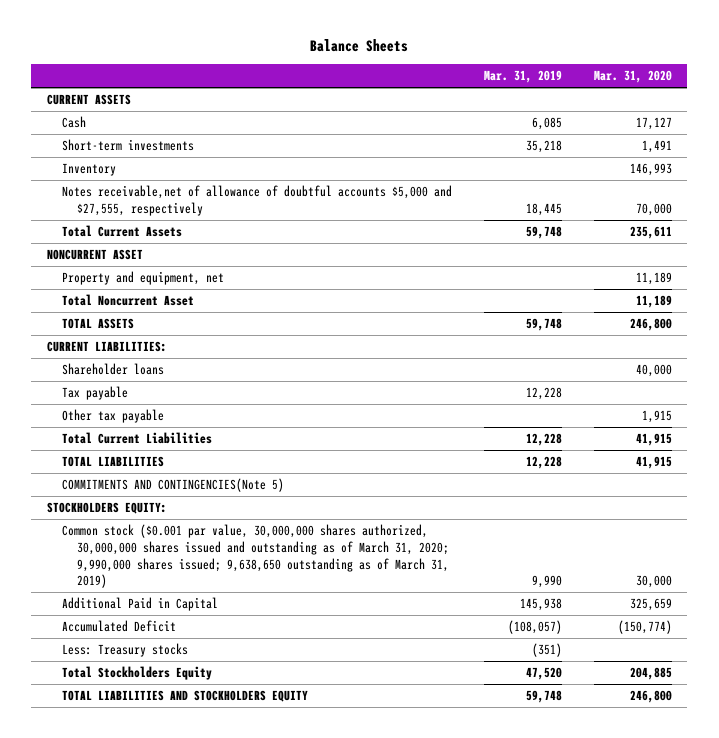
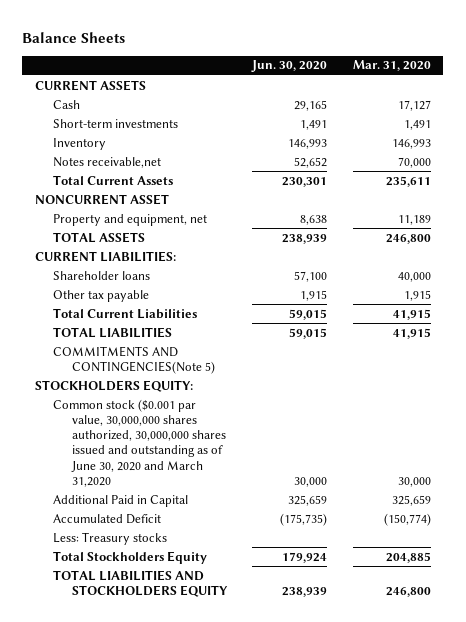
[483,70,562,84] Mar. 31, 2019 -> none
none -> [251,60,328,73] Jun. 30, 2020
[61,184,452,216] Notes receivable,net of allowance of doubtful accounts $5,000 and $27,555, respectively -> [53,156,162,168] Notes receivable,net
[61,293,194,306] Total Noncurrent Asset -> none
[61,385,128,400] Tax payable -> none
[61,523,449,589] Common stock ($0.001 par value, 30,000,000 shares authorized, 30,000,000 shares issued and outstanding as of March 31, 2020; 9,990,000 shares issued; 9,638,650 outstanding as of March 31, 2019) -> [53,398,227,487] Common stock ($0.001 par value, 30,000,000 shares authorized, 30,000,000 shares issued and outstanding as of June 30, 2020 and March 31,2020

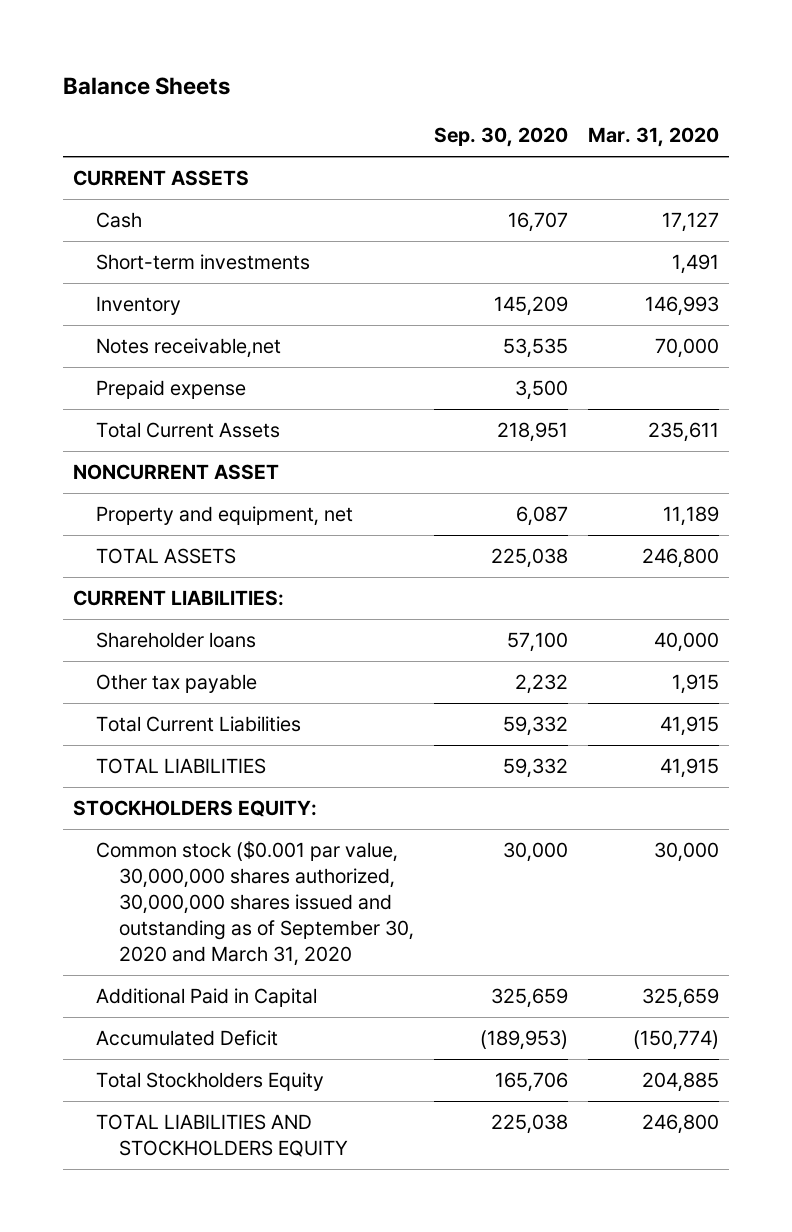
[251,60,328,73] Jun. 30, 2020 -> none
none -> [434,127,569,148] Sep. 30, 2020
none -> [96,380,247,400] Prepaid expense
[53,345,216,375] COMMITMENTS AND CONTINGENCIES(Note 5) -> none
[53,398,227,487] Common stock ($0.001 par value, 30,000,000 shares authorized, 30,000,000 shares issued and outstanding as of June 30, 2020 and March 31,2020 -> [96,841,415,966] Common stock ($0.001 par value, 30,000,000 shares authorized, 30,000,000 shares issued and outstanding as of September 30, 2020 and March 31, 2020
[53,531,168,545] Less: Treasury stocks -> none

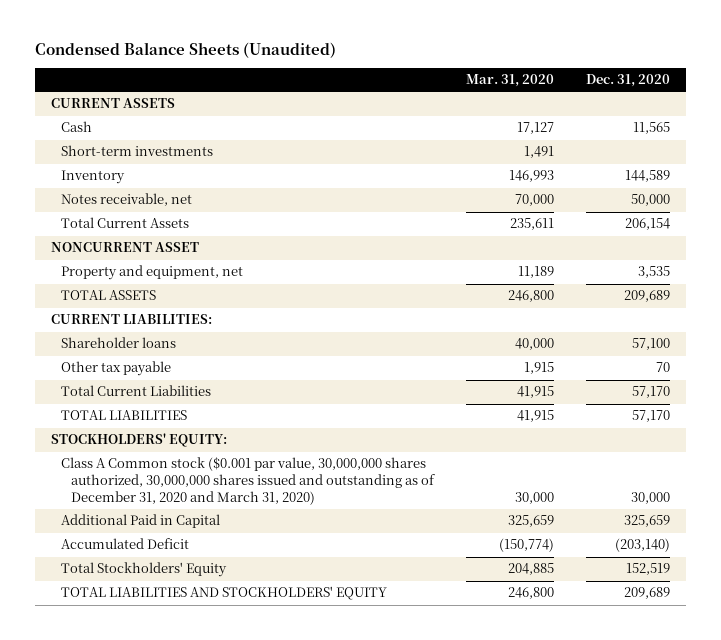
[62,77,230,96] Balance Sheets -> [34,41,336,58] Condensed Balance Sheets (Unaudited)
[434,127,569,148] Sep. 30, 2020 -> none
none -> [586,74,671,88] Dec. 31, 2020
[96,380,247,400] Prepaid expense -> none
[96,338,282,359] Notes receivable,net -> [61,193,193,207] Notes receivable, net
[73,800,318,818] STOCKHOLDERS EQUITY: -> [50,433,227,448] STOCKHOLDERS' EQUITY:
[96,841,415,966] Common stock ($0.001 par value, 30,000,000 shares authorized, 30,000,000 shares issued and outstanding as of September 30, 2020 and March 31, 2020 -> [61,457,436,505] Class A Common stock ($0.001 par value, 30,000,000 shares authorized, 30,000,000 shares issued and outstanding as of December 31, 2020 and March 31, 2020)
[96,1072,325,1092] Total Stockholders Equity -> [61,562,228,578] Total Stockholders' Equity
[96,1114,349,1157] TOTAL LIABILITIES AND STOCKHOLDERS EQUITY -> [61,586,388,601] TOTAL LIABILITIES AND STOCKHOLDERS' EQUITY

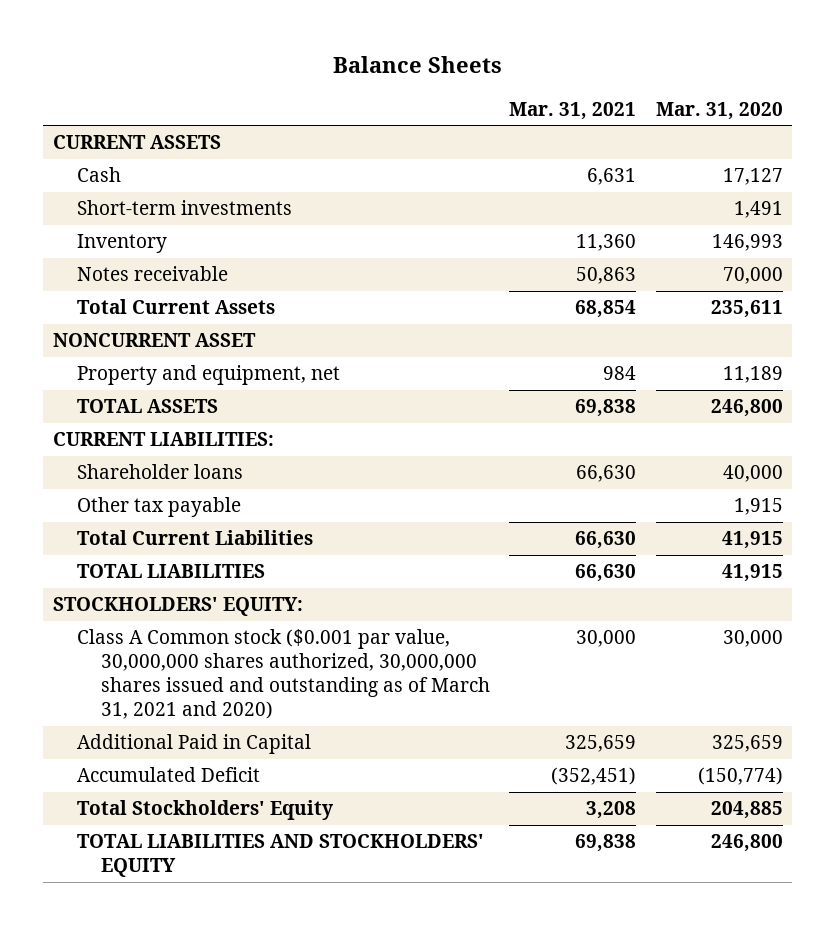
[34,41,336,58] Condensed Balance Sheets (Unaudited) -> [332,56,502,74] Balance Sheets
[586,74,671,88] Dec. 31, 2020 -> none
none -> [509,101,637,120] Mar. 31, 2021
[61,193,193,207] Notes receivable, net -> [76,266,228,282] Notes receivable
[61,457,436,505] Class A Common stock ($0.001 par value, 30,000,000 shares authorized, 30,000,000 shares issued and outstanding as of December 31, 2020 and March 31, 2020) -> [76,629,490,719] Class A Common stock ($0.001 par value, 30,000,000 shares authorized, 30,000,000 shares issued and outstanding as of March 31, 2021 and 2020)

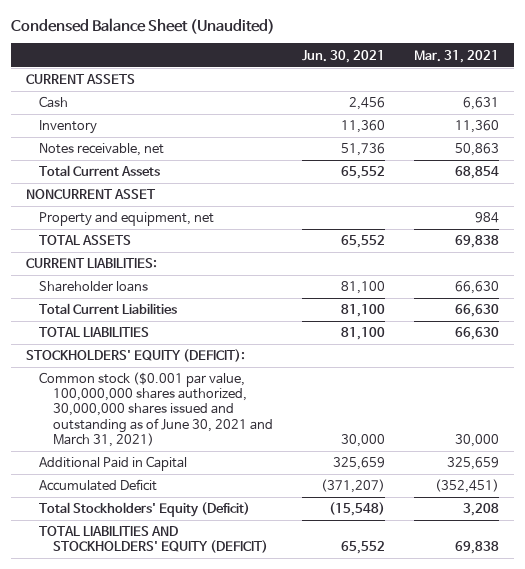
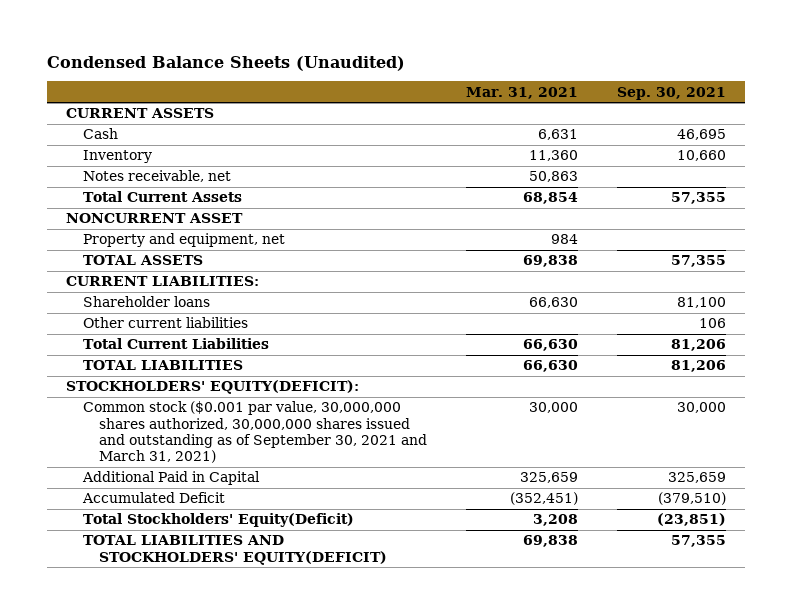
[11,17,276,34] Condensed Balance Sheet (Unaudited) -> [46,55,405,71] Condensed Balance Sheets (Unaudited)
[301,49,385,63] Jun. 30, 2021 -> none
none -> [616,86,726,100] Sep. 30, 2021
none -> [82,317,248,329] Other current liabilities
[25,349,245,363] STOCKHOLDERS' EQUITY (DEFICIT): -> [66,380,360,395] STOCKHOLDERS' EQUITY(DEFICIT):
[39,372,273,447] Common stock ($0.001 par value, 100,000,000 shares authorized, 30,000,000 shares issued and outstanding as of June 30, 2021 and March 31, 2021) -> [82,401,428,464] Common stock ($0.001 par value, 30,000,000 shares authorized, 30,000,000 shares issued and outstanding as of September 30, 2021 and March 31, 2021)
[39,502,251,518] Total Stockholders' Equity (Deficit) -> [82,513,354,528] Total Stockholders' Equity(Deficit)
[39,526,268,554] TOTAL LIABILITIES AND STOCKHOLDERS' EQUITY (DEFICIT) -> [82,535,388,565] TOTAL LIABILITIES AND STOCKHOLDERS' EQUITY(DEFICIT)

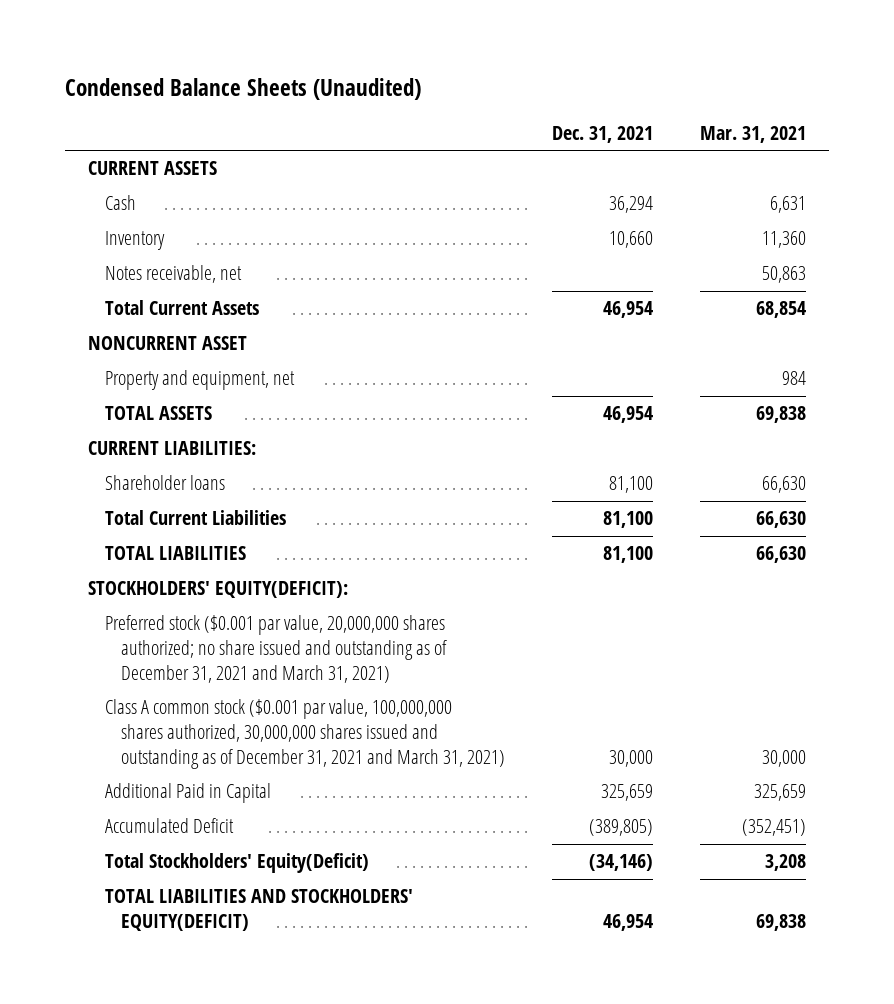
[616,86,726,100] Sep. 30, 2021 -> none
none -> [551,125,653,143] Dec. 31, 2021
[82,317,248,329] Other current liabilities -> none
none -> [104,615,447,684] Preferred stock ($0.001 par value, 20,000,000 shares authorized; no share issued and outstanding as of December 31, 2021 and March 31, 2021)
[82,401,428,464] Common stock ($0.001 par value, 30,000,000 shares authorized, 30,000,000 shares issued and outstanding as of September 30, 2021 and March 31, 2021) -> [104,699,505,770] Class A common stock ($0.001 par value, 100,000,000 shares authorized, 30,000,000 shares issued and outstanding as of December 31, 2021 and March 31, 2021)

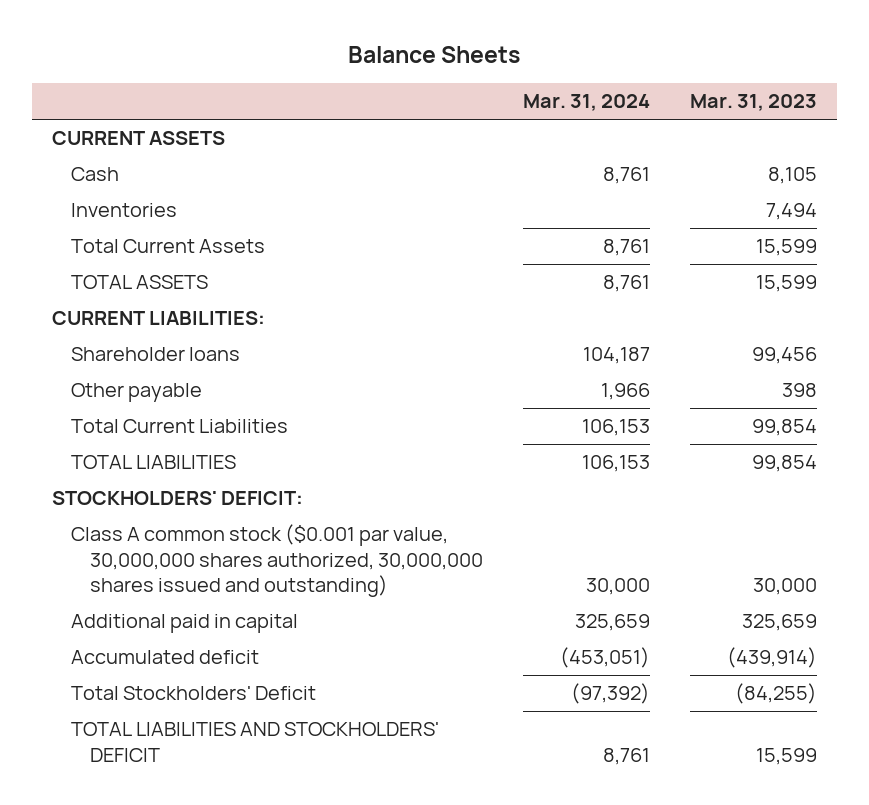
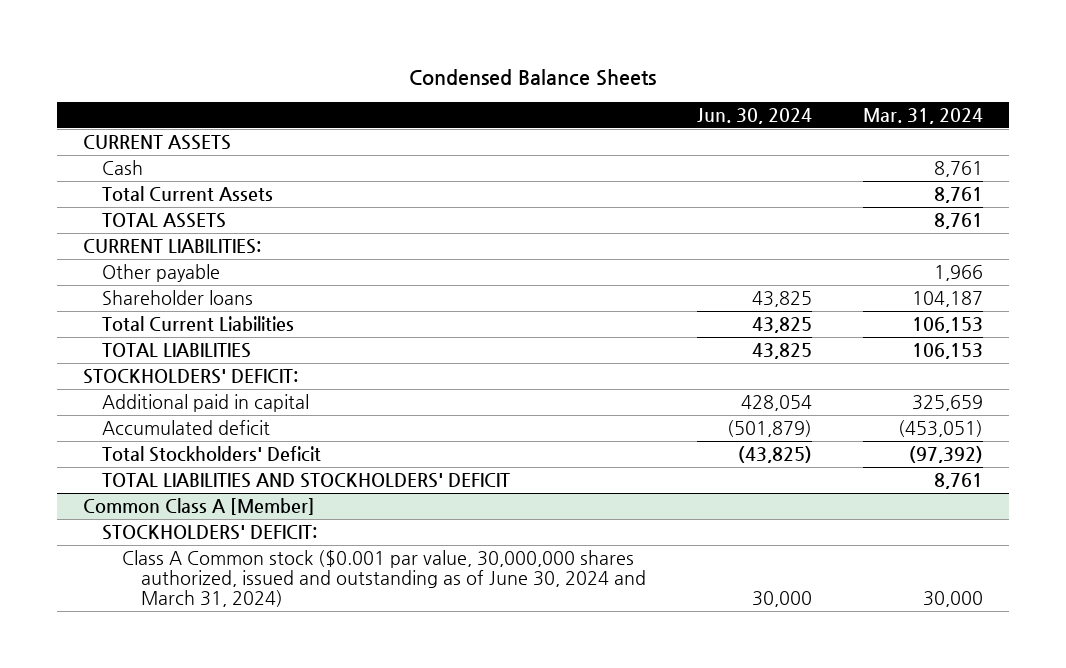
[348,45,521,63] Balance Sheets -> [409,69,657,87] Condensed Balance Sheets
[690,94,818,112] Mar. 31, 2023 -> none
none -> [697,107,813,124] Jun. 30, 2024
[70,203,177,218] Inventories -> none
[70,347,240,362] Shareholder loans -> [102,290,254,306] Shareholder loans
[70,524,484,598] Class A common stock ($0.001 par value, 30,000,000 shares authorized, 30,000,000 shares issued and outstanding) -> none
none -> [82,498,315,516] Common Class A [Member]
none -> [102,525,318,541] STOCKHOLDERS' DEFICIT:
none -> [121,550,647,607] Class A Common stock ($0.001 par value, 30,000,000 shares authorized, issued and outstanding as of June 30, 2024 and March 31, 2024)

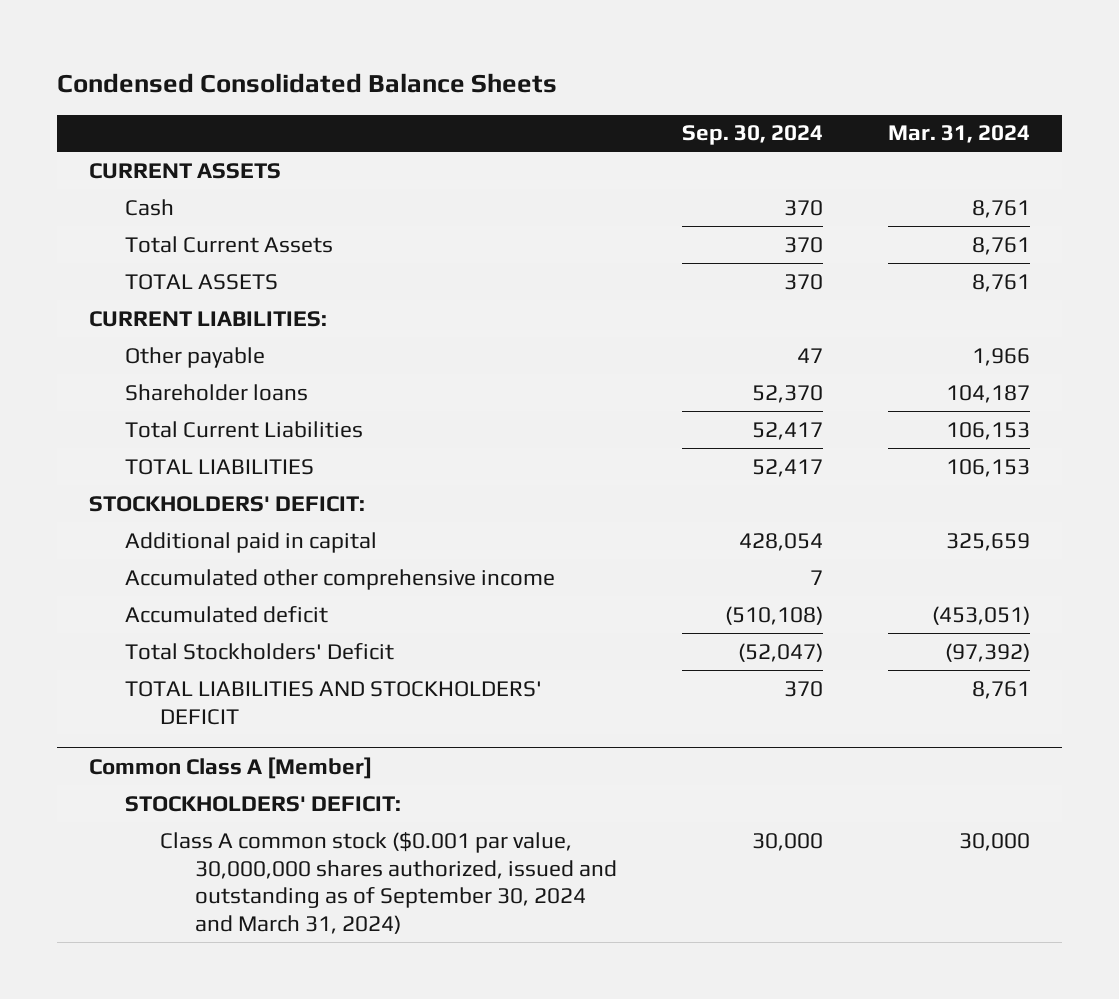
[409,69,657,87] Condensed Balance Sheets -> [56,72,557,93] Condensed Consolidated Balance Sheets
[697,107,813,124] Jun. 30, 2024 -> none
none -> [682,125,824,146] Sep. 30, 2024
none -> [124,568,555,590] Accumulated other comprehensive income
[121,550,647,607] Class A Common stock ($0.001 par value, 30,000,000 shares authorized, issued and outstanding as of June 30, 2024 and March 31, 2024) -> [159,831,618,935] Class A common stock ($0.001 par value, 30,000,000 shares authorized, issued and outstanding as of September 30, 2024 and March 31, 2024)

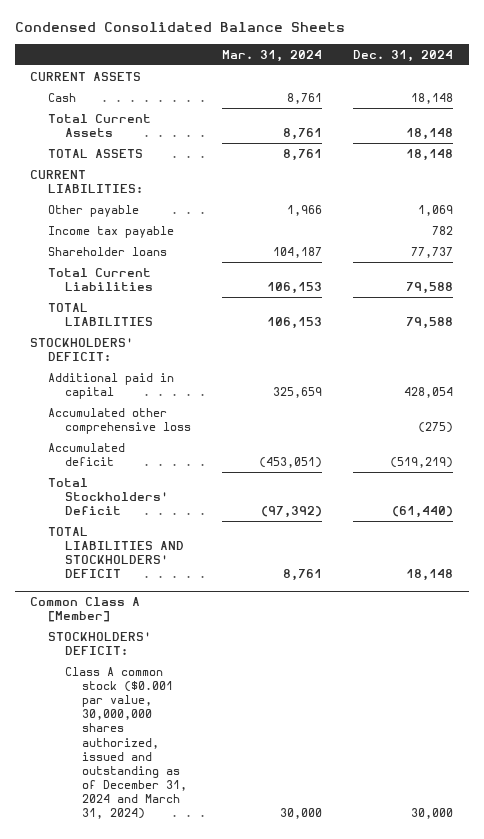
[682,125,824,146] Sep. 30, 2024 -> none
none -> [353,49,454,62] Dec. 31, 2024
none -> [47,225,174,238] Income tax payable
[124,568,555,590] Accumulated other comprehensive income -> [47,407,191,434] Accumulated other comprehensive loss
[159,831,618,935] Class A common stock ($0.001 par value, 30,000,000 shares authorized, issued and outstanding as of September 30, 2024 and March 31, 2024) -> [64,666,188,820] Class A common stock ($0.001 par value, 30,000,000 shares authorized, issued and outstanding as of December 31, 2024 and March 31, 2024)

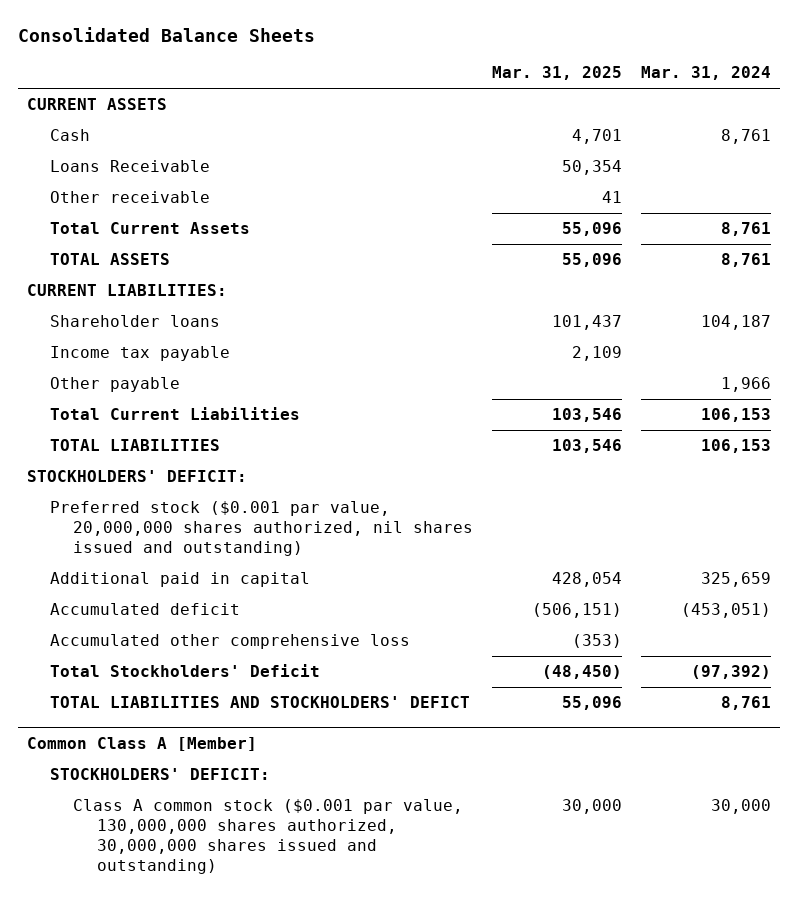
[14,22,345,33] Condensed Consolidated Balance Sheets -> [17,26,315,42] Consolidated Balance Sheets
[353,49,454,62] Dec. 31, 2024 -> none
none -> [492,66,623,81] Mar. 31, 2025
none -> [50,160,211,173] Loans Receivable
none -> [50,191,211,204] Other receivable
[47,225,174,238] Income tax payable -> [50,346,231,362] Income tax payable
[47,204,139,217] Other payable -> [50,377,181,393] Other payable
none -> [50,501,474,556] Preferred stock ($0.001 par value, 20,000,000 shares authorized, nil shares issued and outstanding)
[47,407,191,434] Accumulated other comprehensive loss -> [50,634,411,650] Accumulated other comprehensive loss
[47,526,184,579] TOTAL LIABILITIES AND STOCKHOLDERS' DEFICIT -> [50,696,471,709] TOTAL LIABILITIES AND STOCKHOLDERS' DEFICT
[64,666,188,820] Class A common stock ($0.001 par value, 30,000,000 shares authorized, issued and outstanding as of December 31, 2024 and March 31, 2024) -> [73,799,464,874] Class A common stock ($0.001 par value, 130,000,000 shares authorized, 30,000,000 shares issued and outstanding)

